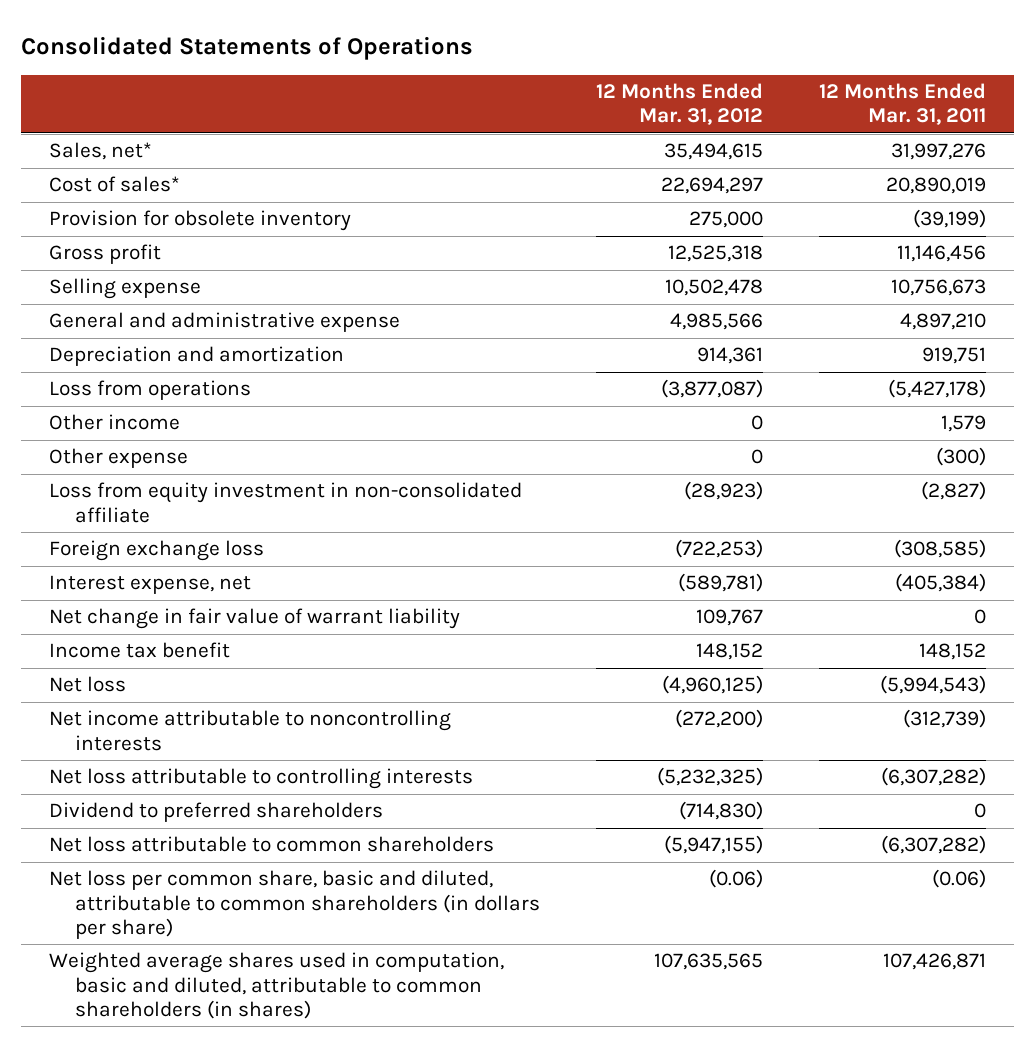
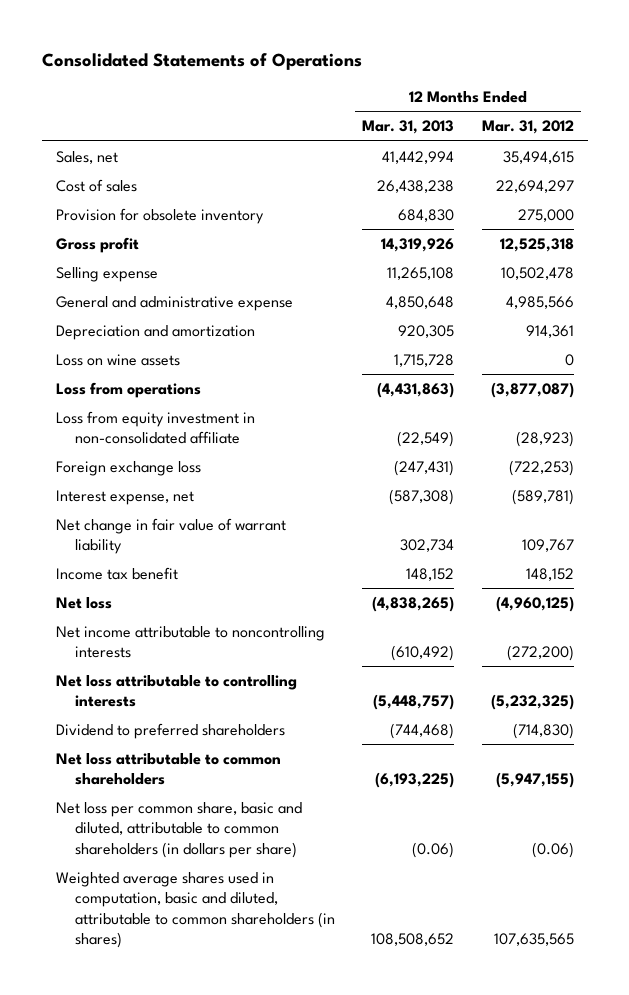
[818,83,986,126] 12 Months Ended Mar. 31, 2011 -> none
none -> [362,120,455,135] Mar. 31, 2013
[49,142,153,161] Sales, net* -> [55,150,118,164] Sales, net
[49,176,181,193] Cost of sales* -> [55,178,137,192] Cost of sales
none -> [55,353,180,366] Loss on wine assets
[49,414,181,431] Other income -> none
[49,448,189,469] Other expense -> none

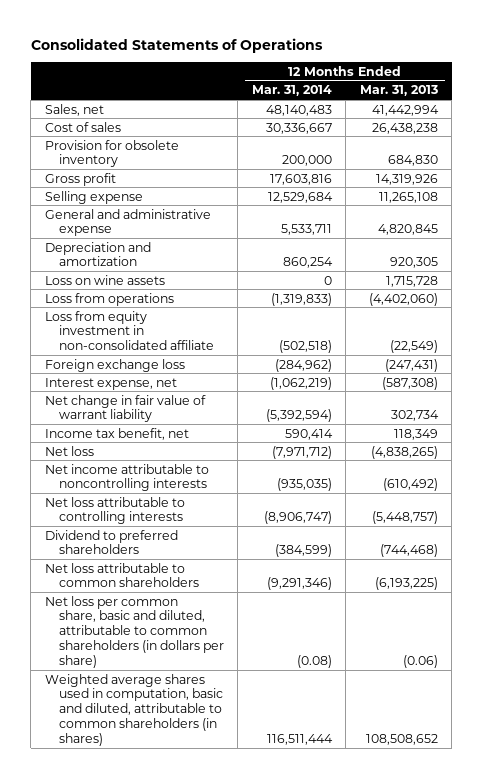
[481,120,574,135] Mar. 31, 2012 -> none
none -> [251,85,332,97] Mar. 31, 2014
[386,295,455,309] 4,850,648 -> [377,224,438,236] 4,820,845
[377,381,455,398] (4,431,863) -> [368,292,438,306] (4,402,060)
[55,566,178,580] Income tax benefit -> [44,427,189,440] Income tax benefit, net
[406,567,455,581] 148,152 -> [393,428,438,440] 118,349

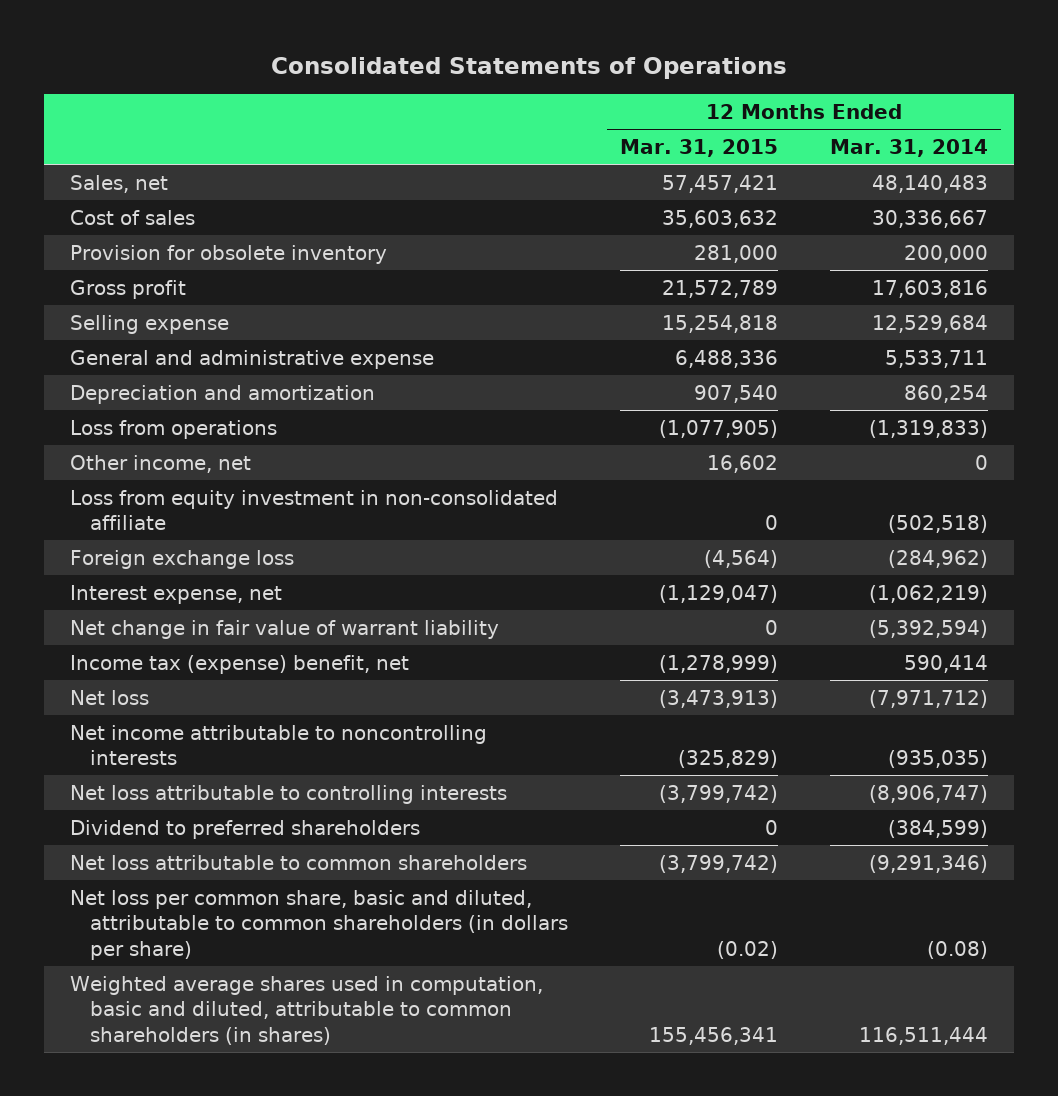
[359,85,438,97] Mar. 31, 2013 -> none
none -> [620,138,779,157] Mar. 31, 2015
[44,274,165,285] Loss on wine assets -> none
none -> [69,454,251,473] Other income, net
[44,427,189,440] Income tax benefit, net -> [69,654,409,674] Income tax (expense) benefit, net

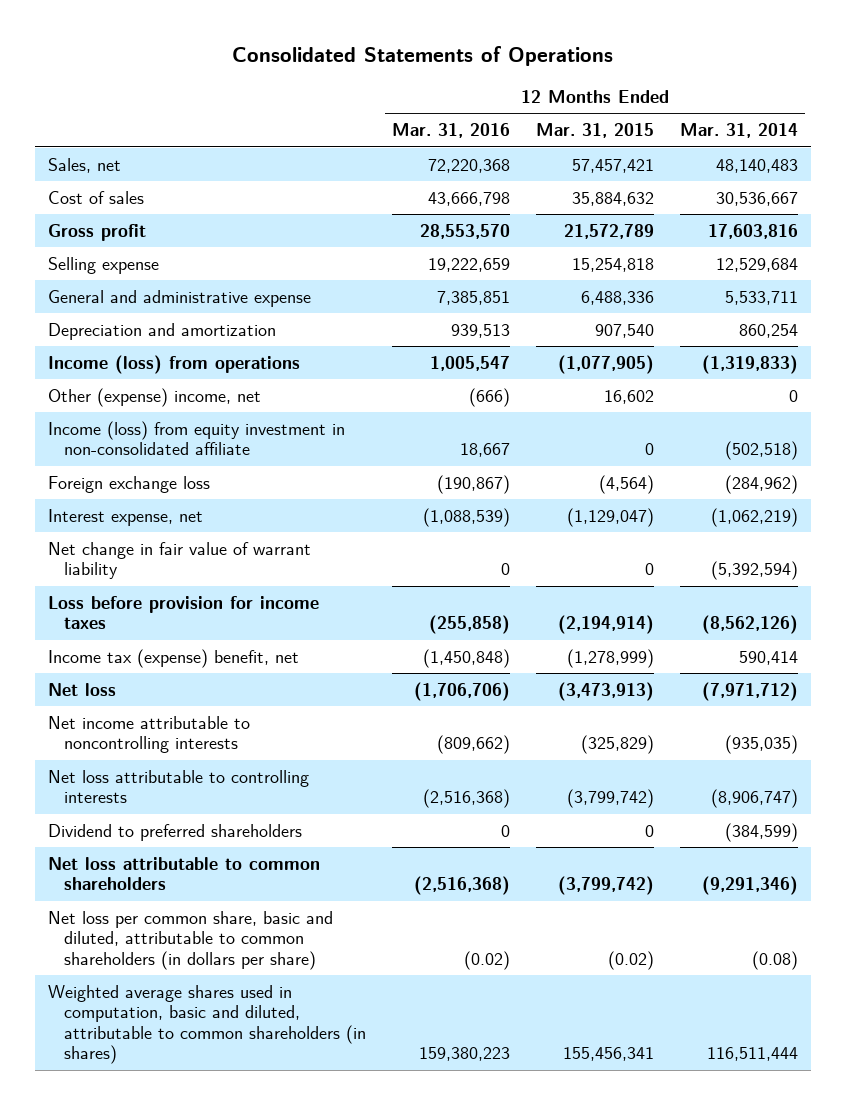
none -> [391,123,510,139] Mar. 31, 2016
[69,244,387,264] Provision for obsolete inventory -> none
[662,209,779,228] 35,603,632 -> [571,191,654,206] 35,884,632
[872,209,989,228] 30,336,667 -> [715,191,798,206] 30,536,667
[69,419,277,439] Loss from operations -> [47,354,300,374] Income (loss) from operations
[69,454,251,473] Other income, net -> [47,387,261,407] Other (expense) income, net
[69,489,558,531] Loss from equity investment in non-consolidated affiliate -> [47,420,345,456] Income (loss) from equity investment in non-consolidated affiliate
none -> [47,595,319,630] Loss before provision for income taxes

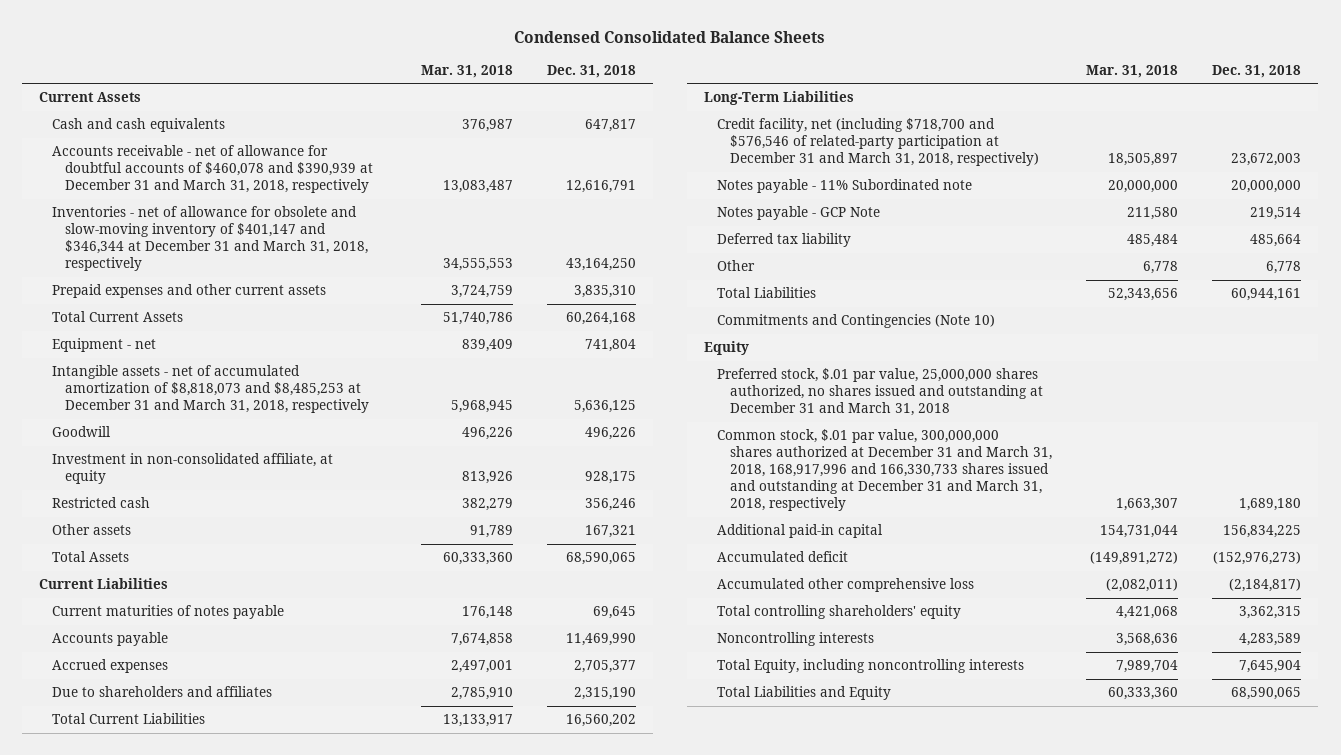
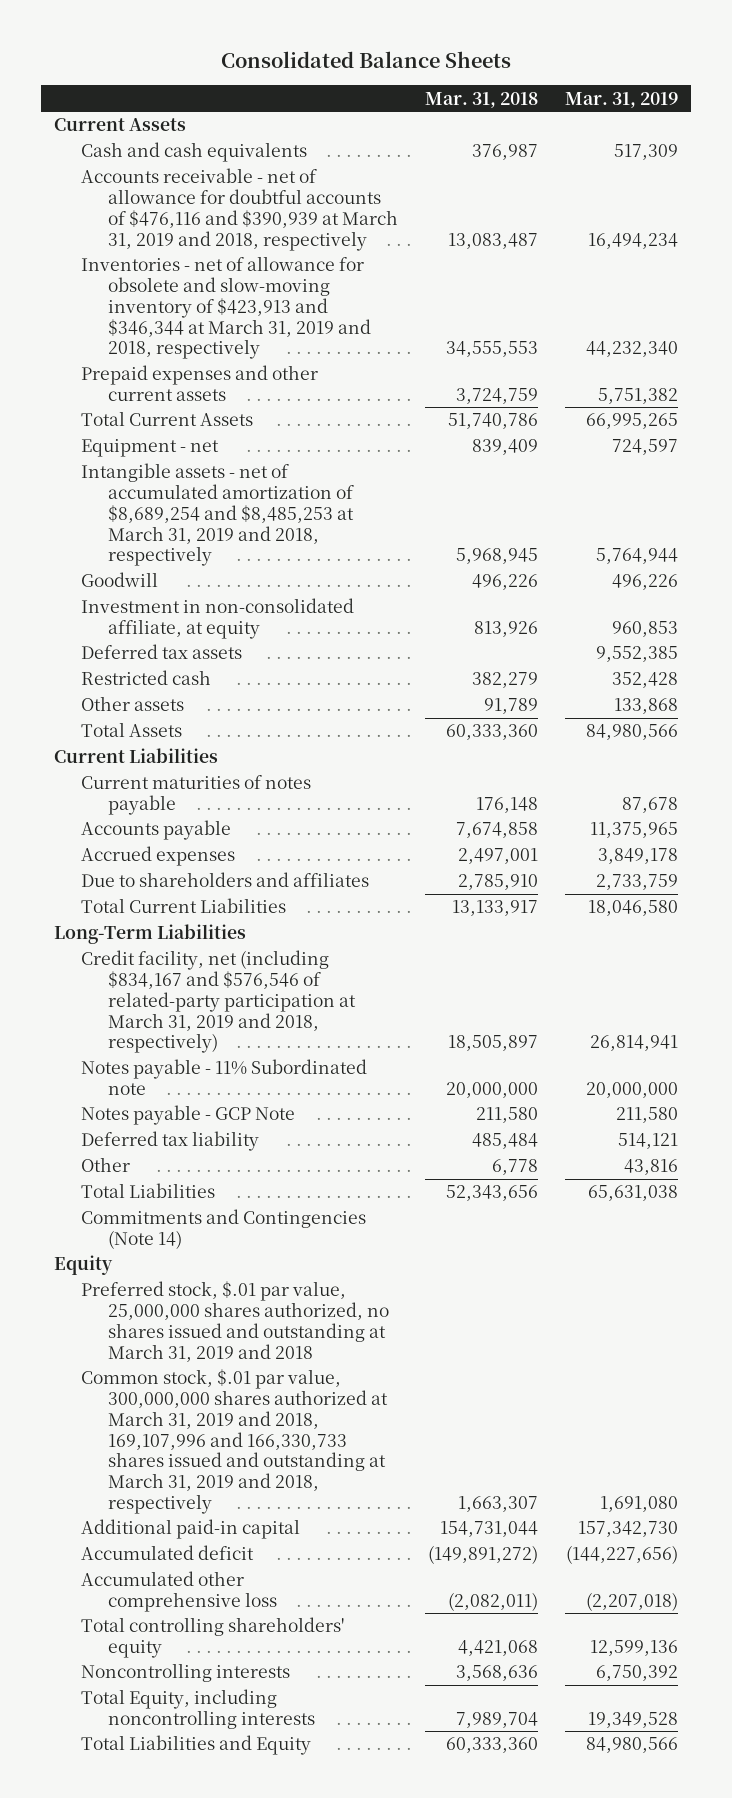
[514,31,826,44] Condensed Consolidated Balance Sheets -> [220,51,511,69] Consolidated Balance Sheets
[547,64,637,78] Dec. 31, 2018 -> none
none -> [564,91,678,108] Mar. 31, 2019
[52,145,374,194] Accounts receivable - net of allowance for doubtful accounts of $460,078 and $390,939 at December 31 and March 31, 2018, respectively -> [81,168,399,251] Accounts receivable - net of allowance for doubtful accounts of $476,116 and $390,939 at March 31, 2019 and 2018, respectively
[52,206,369,272] Inventories - net of allowance for obsolete and slow-moving inventory of $401,147 and $346,344 at December 31 and March 31, 2018, respectively -> [81,256,372,360] Inventories - net of allowance for obsolete and slow-moving inventory of $423,913 and $346,344 at March 31, 2019 and 2018, respectively
[52,365,370,414] Intangible assets - net of accumulated amortization of $8,818,073 and $8,485,253 at December 31 and March 31, 2018, respectively -> [81,463,355,567] Intangible assets - net of accumulated amortization of $8,689,254 and $8,485,253 at March 31, 2019 and 2018, respectively
none -> [81,644,243,660] Deferred tax assets
[717,118,1040,167] Credit facility, net (including $718,700 and $576,546 of related-party participation at December 31 and March 31, 2018, respectively) -> [81,950,357,1054] Credit facility, net (including $834,167 and $576,546 of related-party participation at March 31, 2019 and 2018, respectively)
[717,314,996,329] Commitments and Contingencies (Note 10) -> [81,1209,367,1249] Commitments and Contingencies (Note 14)
[717,368,1044,417] Preferred stock, $.01 par value, 25,000,000 shares authorized, no shares issued and outstanding at December 31 and March 31, 2018 -> [81,1281,390,1362] Preferred stock, $.01 par value, 25,000,000 shares authorized, no shares issued and outstanding at March 31, 2019 and 2018
[717,429,1053,512] Common stock, $.01 par value, 300,000,000 shares authorized at December 31 and March 31, 2018, 168,917,996 and 166,330,733 shares issued and outstanding at December 31 and March 31, 2018, respectively -> [81,1369,389,1514] Common stock, $.01 par value, 300,000,000 shares authorized at March 31, 2019 and 2018, 169,107,996 and 166,330,733 shares issued and outstanding at March 31, 2019 and 2018, respectively

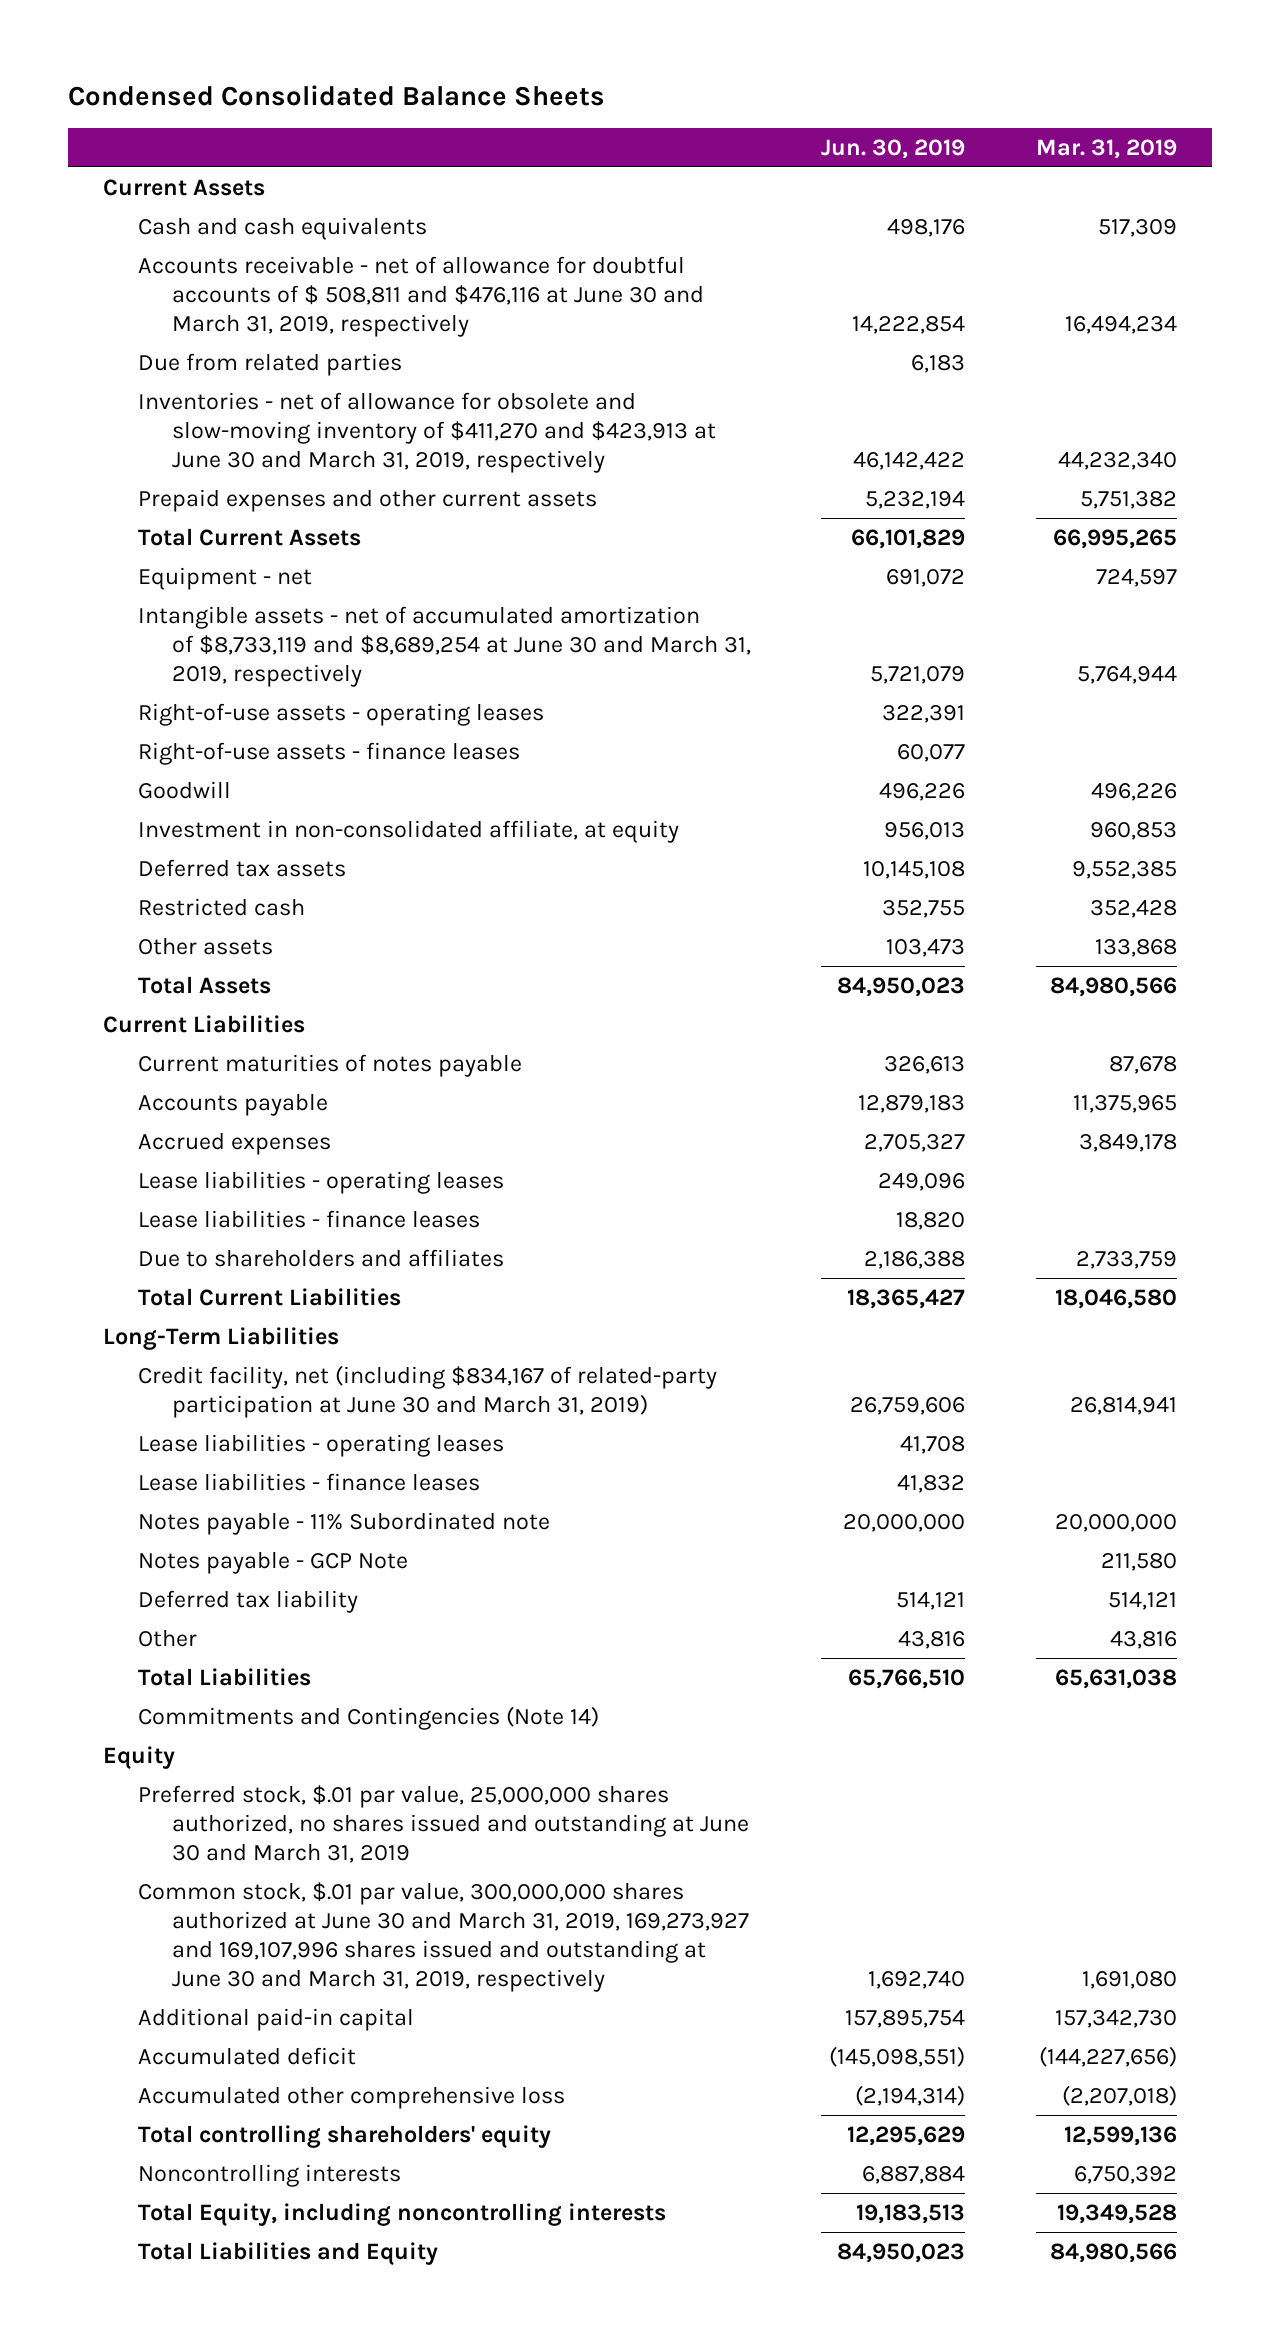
[220,51,511,69] Consolidated Balance Sheets -> [67,84,605,106] Condensed Consolidated Balance Sheets
[424,91,538,108] Mar. 31, 2018 -> none
none -> [821,139,966,160] Jun. 30, 2019
[81,168,399,251] Accounts receivable - net of allowance for doubtful accounts of $476,116 and $390,939 at March 31, 2019 and 2018, respectively -> [137,255,705,337] Accounts receivable - net of allowance for doubtful accounts of $ 508,811 and $476,116 at June 30 and March 31, 2019, respectively
none -> [137,352,402,376] Due from related parties
[81,256,372,360] Inventories - net of allowance for obsolete and slow-moving inventory of $423,913 and $346,344 at March 31, 2019 and 2018, respectively -> [137,391,717,473] Inventories - net of allowance for obsolete and slow-moving inventory of $411,270 and $423,913 at June 30 and March 31, 2019, respectively
[81,463,355,567] Intangible assets - net of accumulated amortization of $8,689,254 and $8,485,253 at March 31, 2019 and 2018, respectively -> [137,605,752,687] Intangible assets - net of accumulated amortization of $8,733,119 and $8,689,254 at June 30 and March 31, 2019, respectively
none -> [137,702,544,726] Right-of-use assets - operating leases
none -> [137,741,520,765] Right-of-use assets - finance leases
none -> [137,1170,504,1194] Lease liabilities - operating leases
none -> [137,1209,480,1228] Lease liabilities - finance leases
[81,950,357,1054] Credit facility, net (including $834,167 and $576,546 of related-party participation at March 31, 2019 and 2018, respectively) -> [137,1364,717,1418] Credit facility, net (including $834,167 of related-party participation at June 30 and March 31, 2019)
none -> [137,1433,504,1457] Lease liabilities - operating leases
none -> [137,1472,480,1491] Lease liabilities - finance leases
[81,1281,390,1362] Preferred stock, $.01 par value, 25,000,000 shares authorized, no shares issued and outstanding at March 31, 2019 and 2018 -> [137,1784,750,1863] Preferred stock, $.01 par value, 25,000,000 shares authorized, no shares issued and outstanding at June 30 and March 31, 2019
[81,1369,389,1514] Common stock, $.01 par value, 300,000,000 shares authorized at March 31, 2019 and 2018, 169,107,996 and 166,330,733 shares issued and outstanding at March 31, 2019 and 2018, respectively -> [137,1881,750,1993] Common stock, $.01 par value, 300,000,000 shares authorized at June 30 and March 31, 2019, 169,273,927 and 169,107,996 shares issued and outstanding at June 30 and March 31, 2019, respectively

